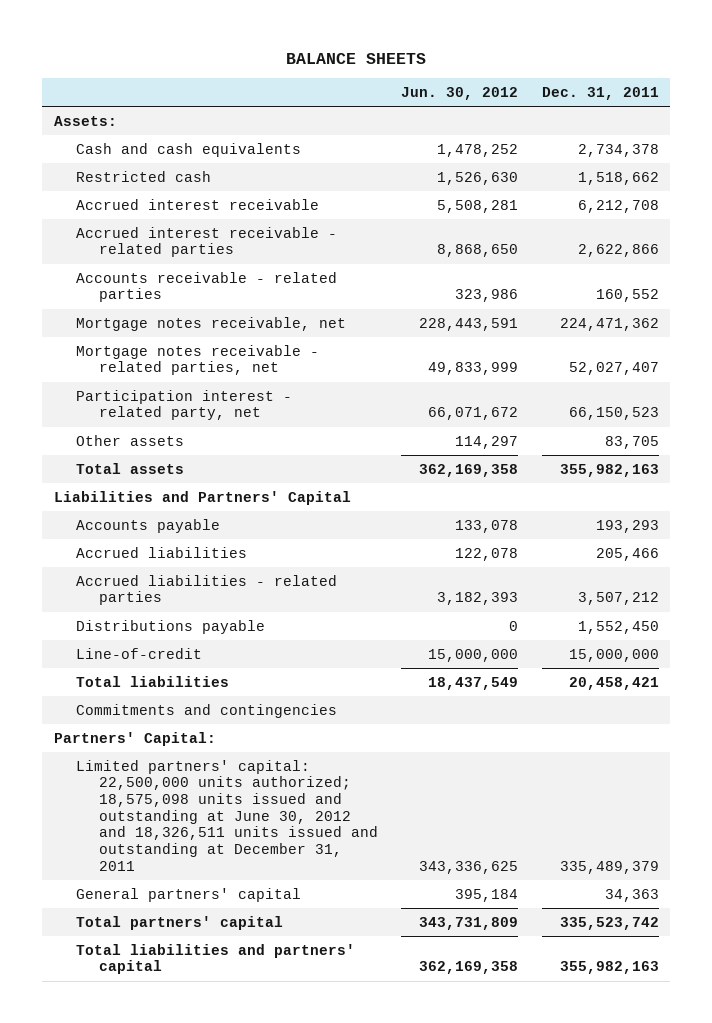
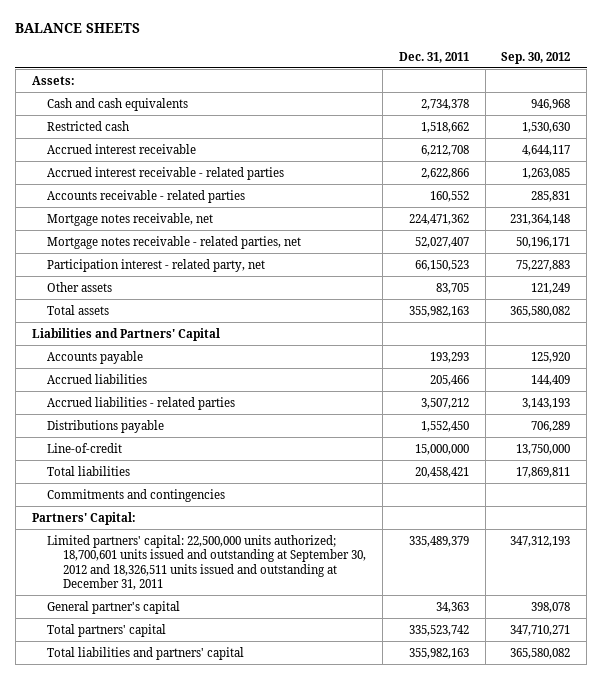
[401,87,519,101] Jun. 30, 2012 -> none
none -> [501,51,571,64] Sep. 30, 2012
[76,759,378,871] Limited partners' capital: 22,500,000 units authorized; 18,575,098 units issued and outstanding at June 30, 2012 and 18,326,511 units issued and outstanding at December 31, 2011 -> [47,534,366,591] Limited partners' capital: 22,500,000 units authorized; 18,700,601 units issued and outstanding at September 30, 2012 and 18,326,511 units issued and outstanding at December 31, 2011
[76,887,302,902] General partners' capital -> [47,600,181,614] General partner's capital

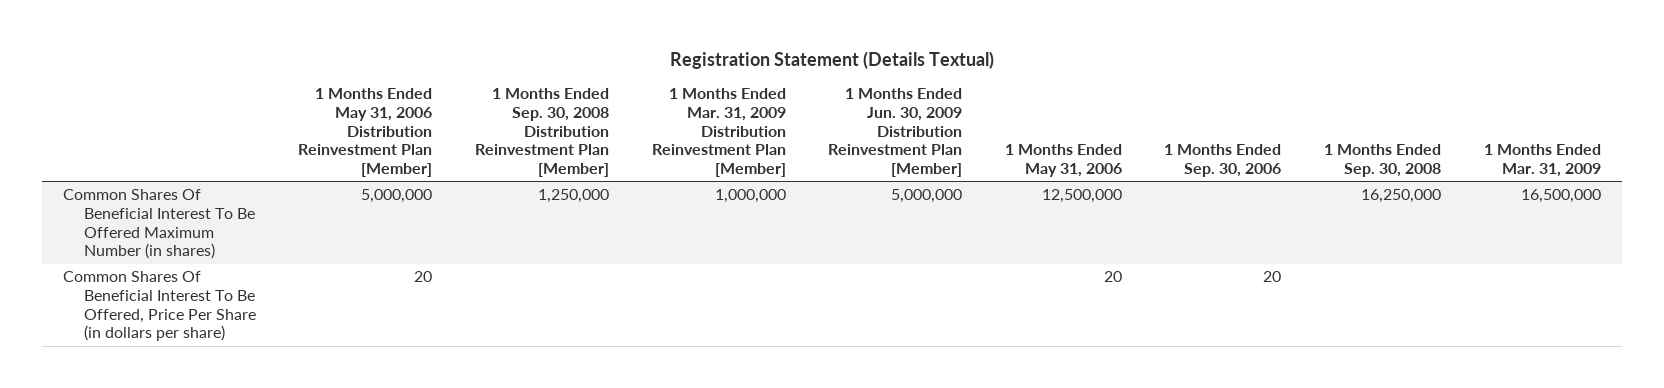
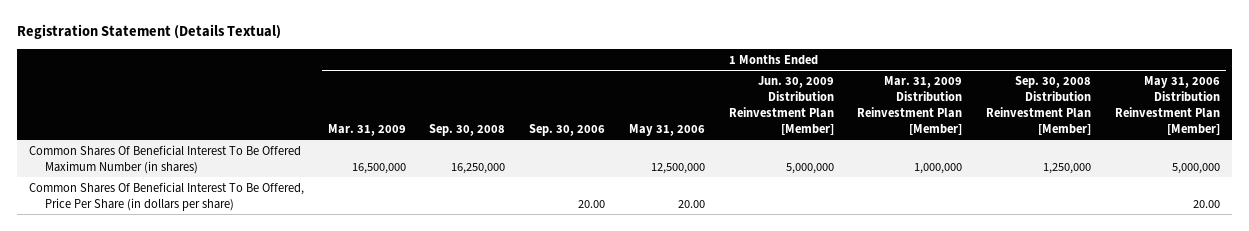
[414,271,433,283] 20 -> [1192,199,1220,208] 20.00
[1103,271,1122,283] 20 -> [677,199,705,208] 20.00
[1263,271,1282,283] 20 -> [578,199,606,208] 20.00

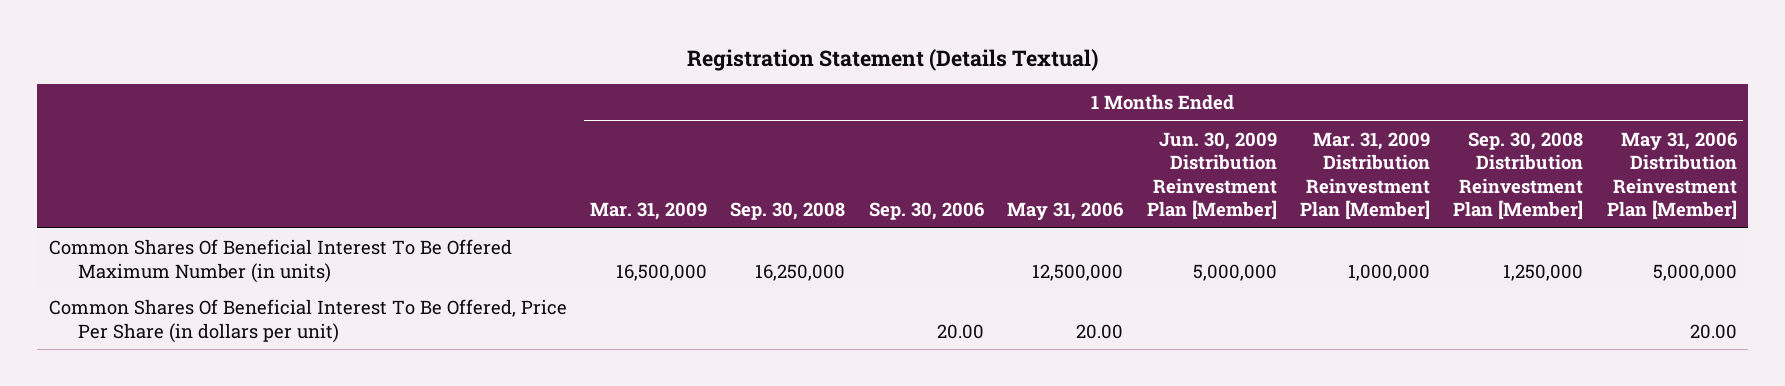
[28,144,301,174] Common Shares Of Beneficial Interest To Be Offered Maximum Number (in shares) -> [48,239,512,283] Common Shares Of Beneficial Interest To Be Offered Maximum Number (in units)
[28,181,304,211] Common Shares Of Beneficial Interest To Be Offered, Price Per Share (in dollars per share) -> [48,299,567,343] Common Shares Of Beneficial Interest To Be Offered, Price Per Share (in dollars per unit)

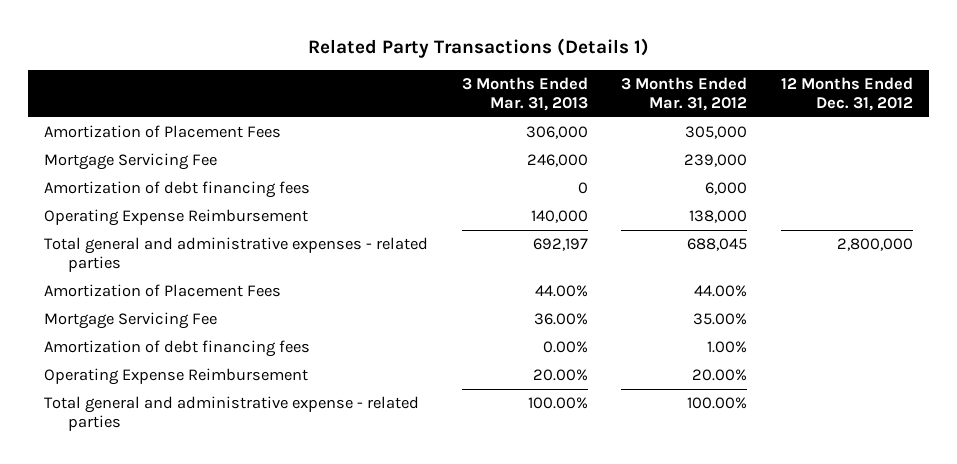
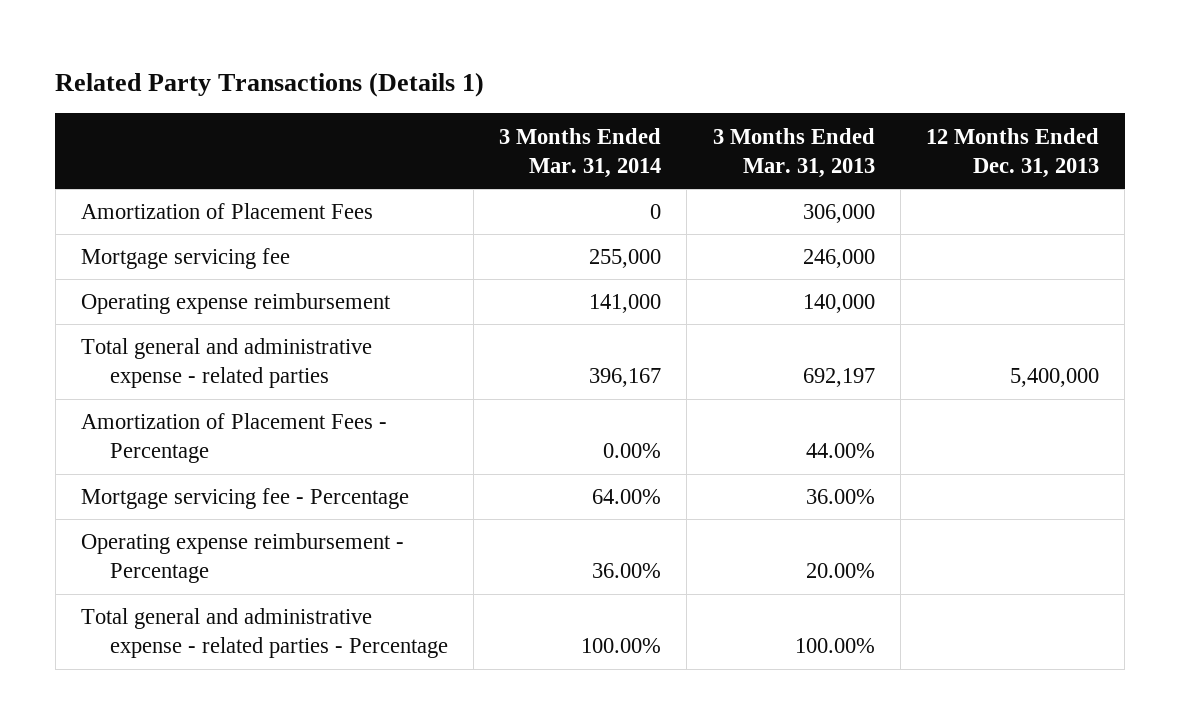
[621,77,748,111] 3 Months Ended Mar. 31, 2012 -> none
[780,77,913,111] 12 Months Ended Dec. 31, 2012 -> none
none -> [499,127,662,178] 3 Months Ended Mar. 31, 2014
none -> [925,127,1099,178] 12 Months Ended Dec. 31, 2013
[44,181,311,199] Amortization of debt financing fees -> none
[44,340,311,358] Amortization of debt financing fees -> none
[44,153,218,171] Mortgage Servicing Fee -> [81,248,291,270] Mortgage servicing fee
[44,209,309,227] Operating Expense Reimbursement -> [81,293,392,315] Operating expense reimbursement
[44,237,429,273] Total general and administrative expenses - related parties -> [81,338,373,389] Total general and administrative expense - related parties
[44,284,282,298] Amortization of Placement Fees -> [81,413,388,464] Amortization of Placement Fees - Percentage
[44,312,218,330] Mortgage Servicing Fee -> [81,488,410,510] Mortgage servicing fee - Percentage
[44,368,309,386] Operating Expense Reimbursement -> [81,533,405,584] Operating expense reimbursement - Percentage
[44,396,420,432] Total general and administrative expense - related parties -> [81,608,448,659] Total general and administrative expense - related parties - Percentage

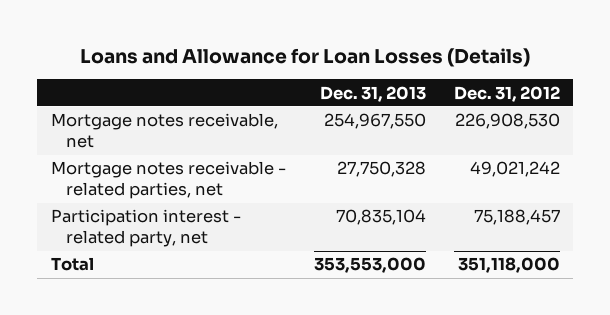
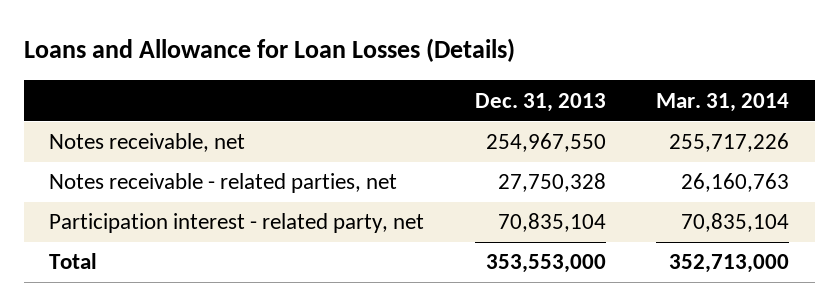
[453,85,560,102] Dec. 31, 2012 -> none
none -> [656,92,790,112] Mar. 31, 2014
[50,113,278,149] Mortgage notes receivable, net -> [48,133,245,153] Notes receivable, net
[50,161,286,200] Mortgage notes receivable - related parties, net -> [48,173,397,194] Notes receivable - related parties, net

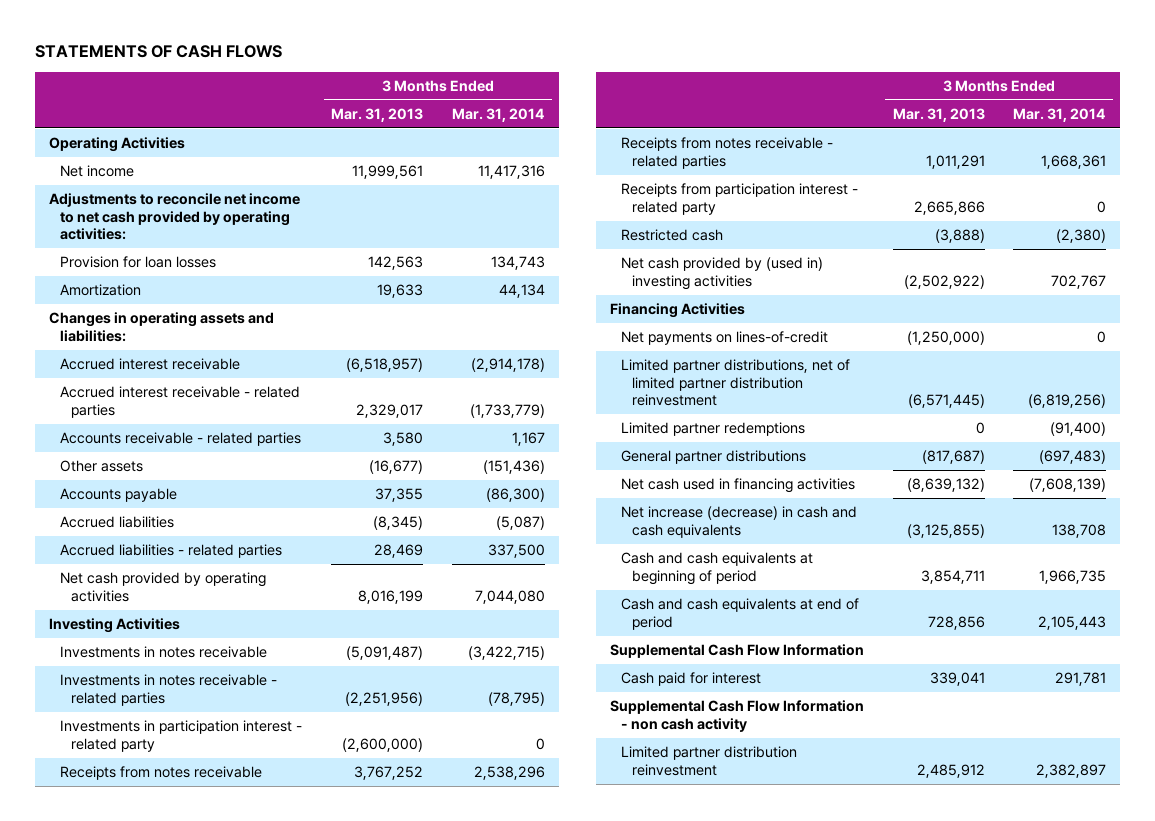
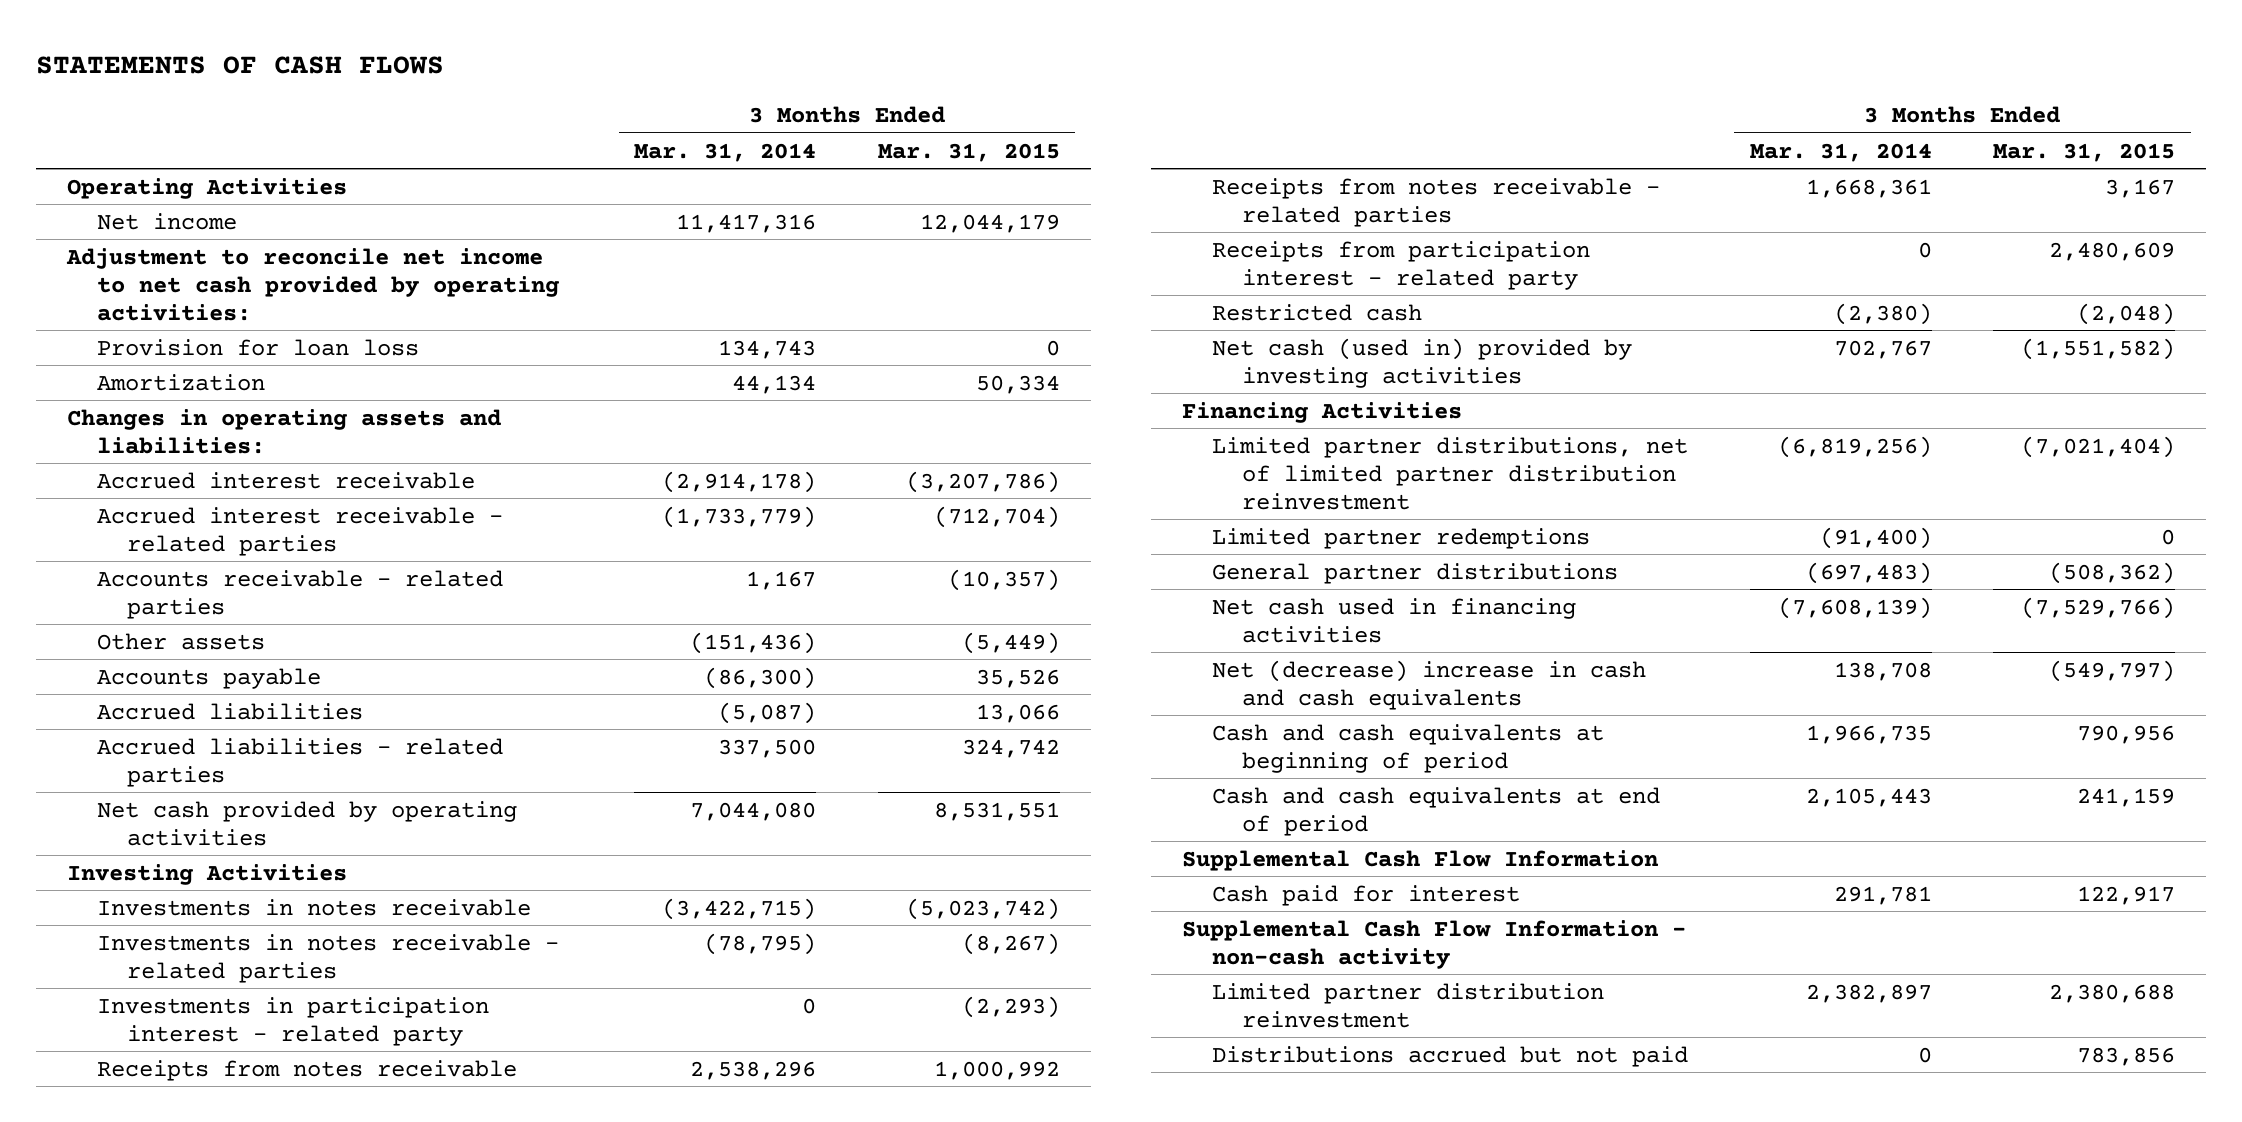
[331,107,424,122] Mar. 31, 2013 -> none
none -> [877,142,1060,162] Mar. 31, 2015
[48,193,300,241] Adjustments to reconcile net income to net cash provided by operating activities: -> [65,247,559,321] Adjustment to reconcile net income to net cash provided by operating activities:
[60,256,217,269] Provision for loan losses -> [96,338,419,356] Provision for loan loss
[621,257,824,290] Net cash provided by (used in) investing activities -> [1212,337,1633,388] Net cash (used in) provided by investing activities
[621,331,829,346] Net payments on lines-of-credit -> none
[621,506,858,538] Net increase (decrease) in cash and cash equivalents -> [1212,659,1647,710] Net (decrease) increase in cash and cash equivalents
[609,700,864,732] Supplemental Cash Flow Information - non cash activity -> [1181,919,1686,969] Supplemental Cash Flow Information - non-cash activity
none -> [1212,1045,1689,1067] Distributions accrued but not paid

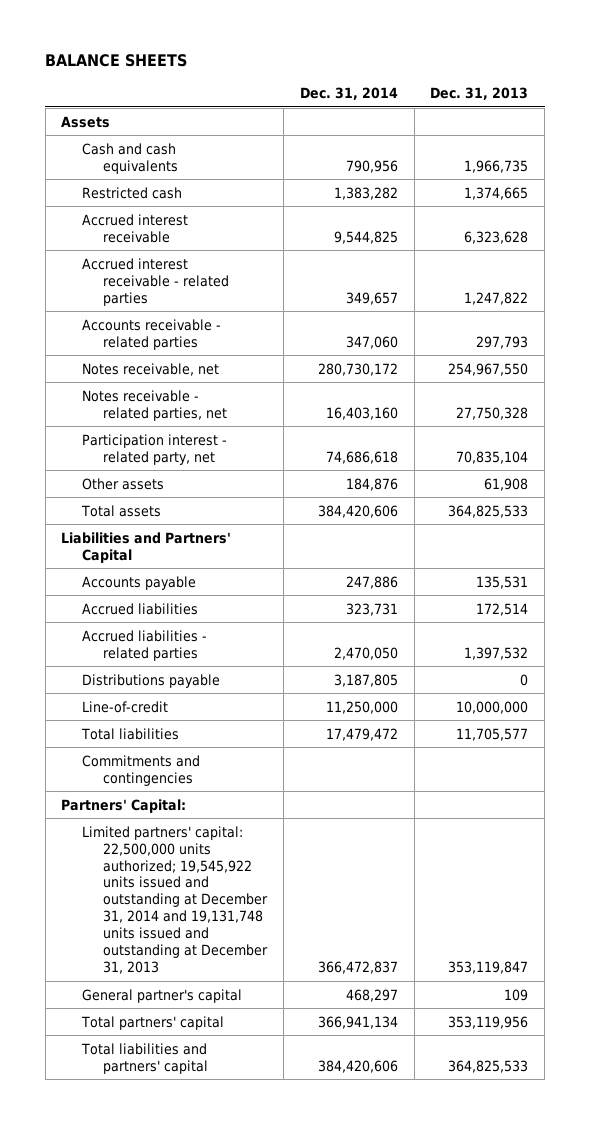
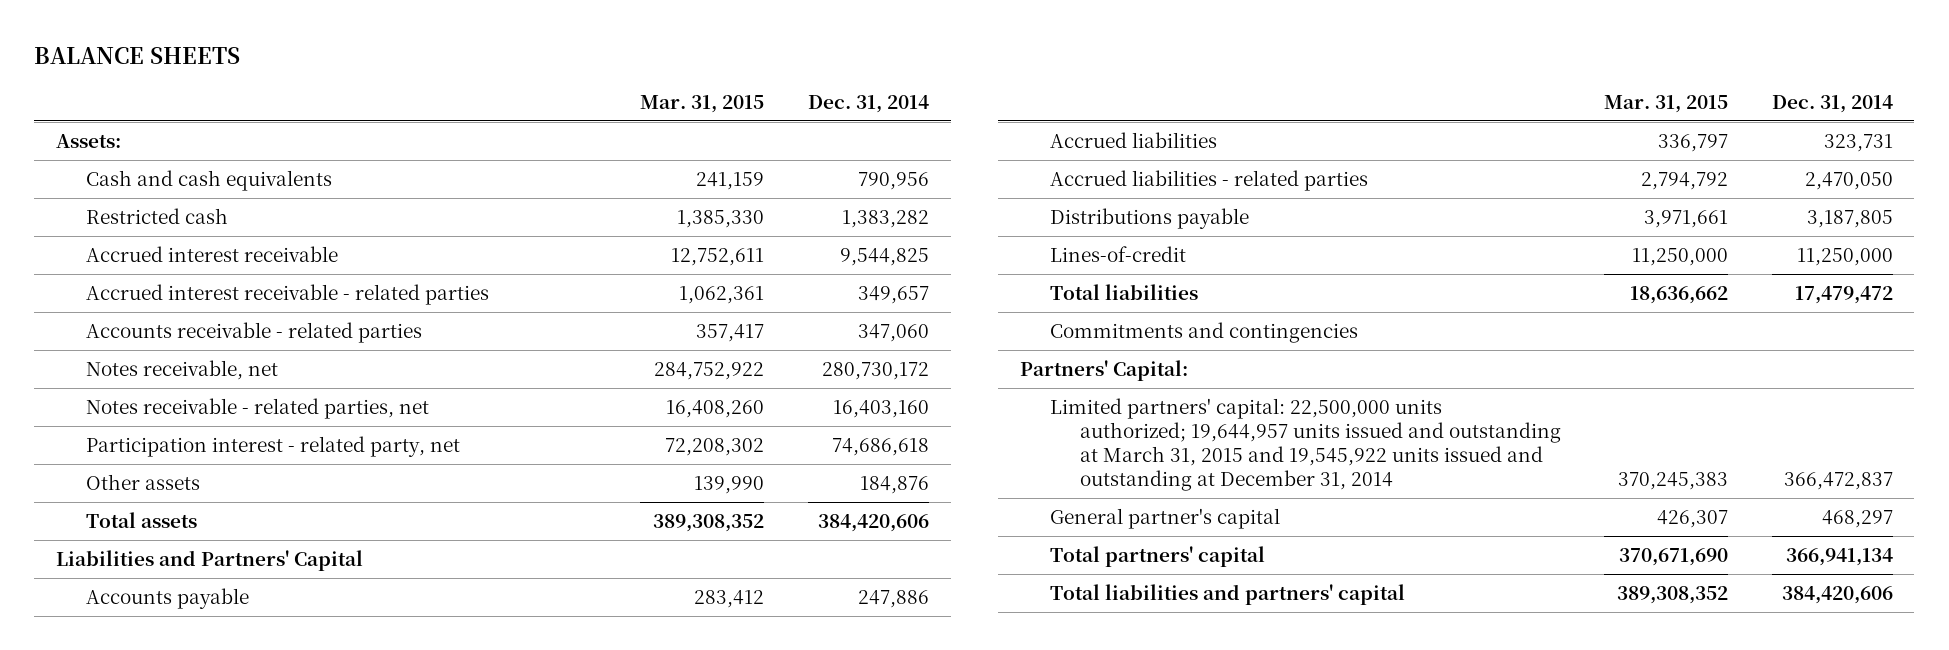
[430,86,529,100] Dec. 31, 2013 -> none
none -> [640,94,765,113] Mar. 31, 2015
[61,115,111,128] Assets -> [56,133,122,148] Assets:
[82,700,169,713] Line-of-credit -> [1049,245,1186,262] Lines-of-credit
[82,825,269,975] Limited partners' capital: 22,500,000 units authorized; 19,545,922 units issued and outstanding at December 31, 2014 and 19,131,748 units issued and outstanding at December 31, 2013 -> [1049,397,1561,491] Limited partners' capital: 22,500,000 units authorized; 19,644,957 units issued and outstanding at March 31, 2015 and 19,545,922 units issued and outstanding at December 31, 2014

